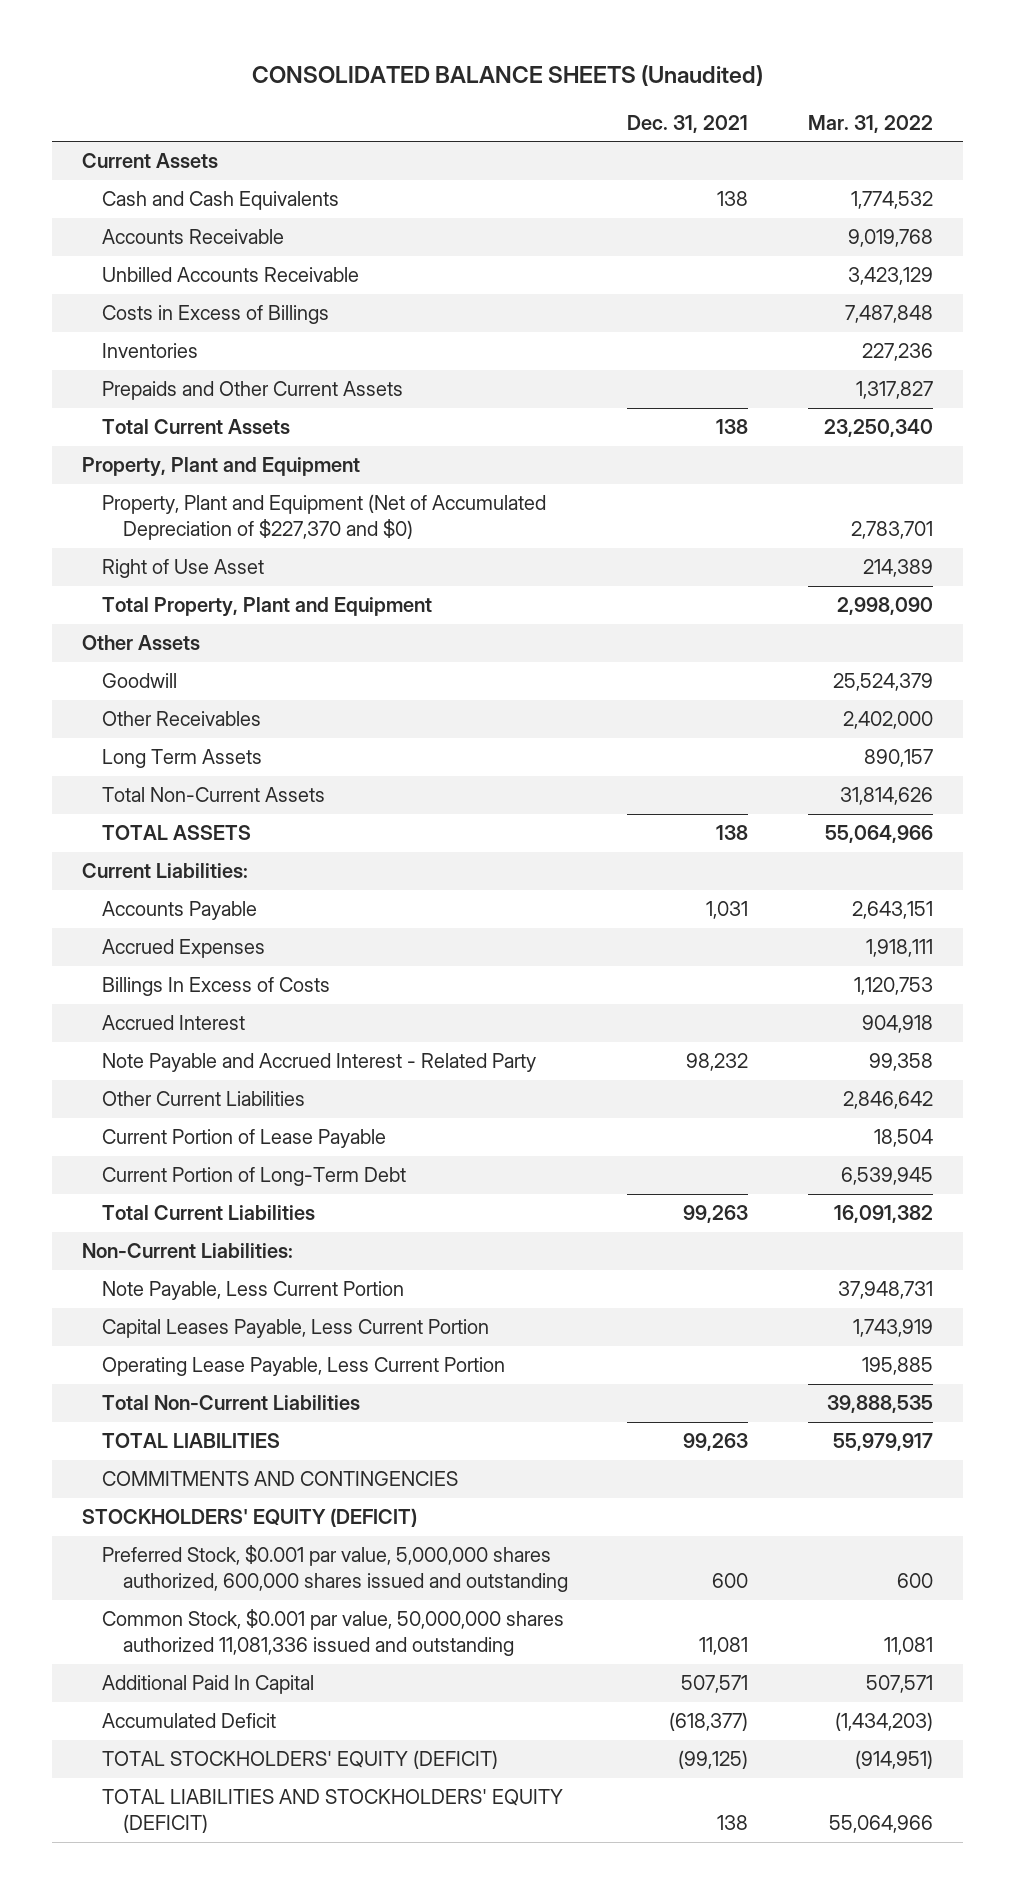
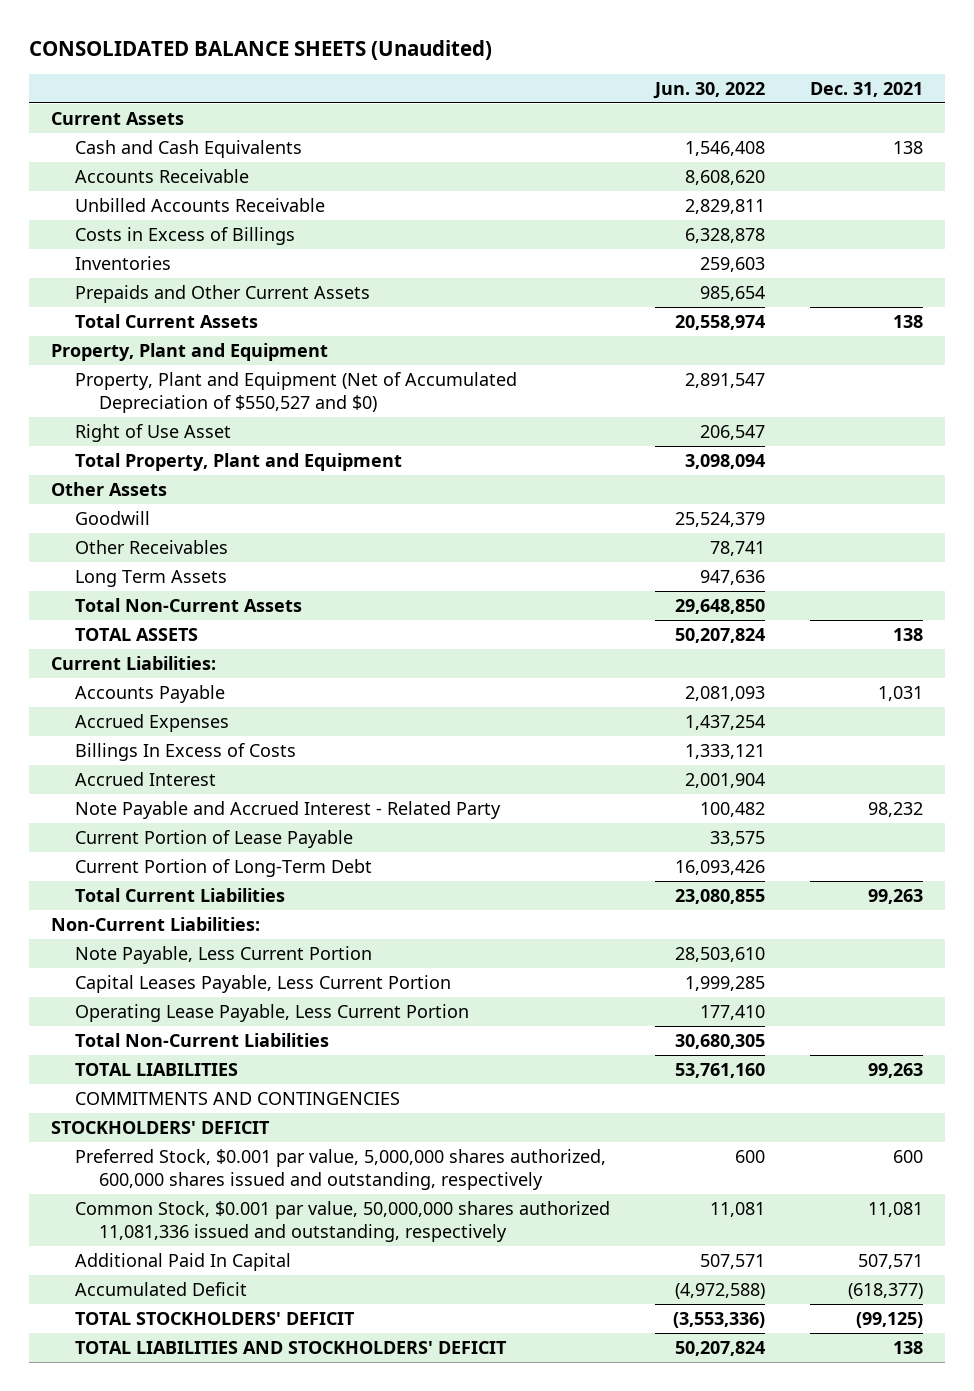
[808,114,934,133] Mar. 31, 2022 -> none
none -> [653,81,766,99] Jun. 30, 2022
[102,494,547,540] Property, Plant and Equipment (Net of Accumulated Depreciation of $227,370 and $0) -> [75,371,518,413] Property, Plant and Equipment (Net of Accumulated Depreciation of $550,527 and $0)
[102,1091,306,1107] Other Current Liabilities -> none
[82,1508,418,1528] STOCKHOLDERS' EQUITY (DEFICIT) -> [50,1120,270,1134] STOCKHOLDERS' DEFICIT
[102,1545,568,1592] Preferred Stock, $0.001 par value, 5,000,000 shares authorized, 600,000 shares issued and outstanding -> [75,1148,607,1190] Preferred Stock, $0.001 par value, 5,000,000 shares authorized, 600,000 shares issued and outstanding, respectively
[102,1609,565,1656] Common Stock, $0.001 par value, 50,000,000 shares authorized 11,081,336 issued and outstanding -> [75,1200,611,1242] Common Stock, $0.001 par value, 50,000,000 shares authorized 11,081,336 issued and outstanding, respectively
[102,1750,499,1770] TOTAL STOCKHOLDERS' EQUITY (DEFICIT) -> [75,1311,356,1325] TOTAL STOCKHOLDERS' DEFICIT
[102,1789,564,1833] TOTAL LIABILITIES AND STOCKHOLDERS' EQUITY (DEFICIT) -> [75,1340,508,1354] TOTAL LIABILITIES AND STOCKHOLDERS' DEFICIT

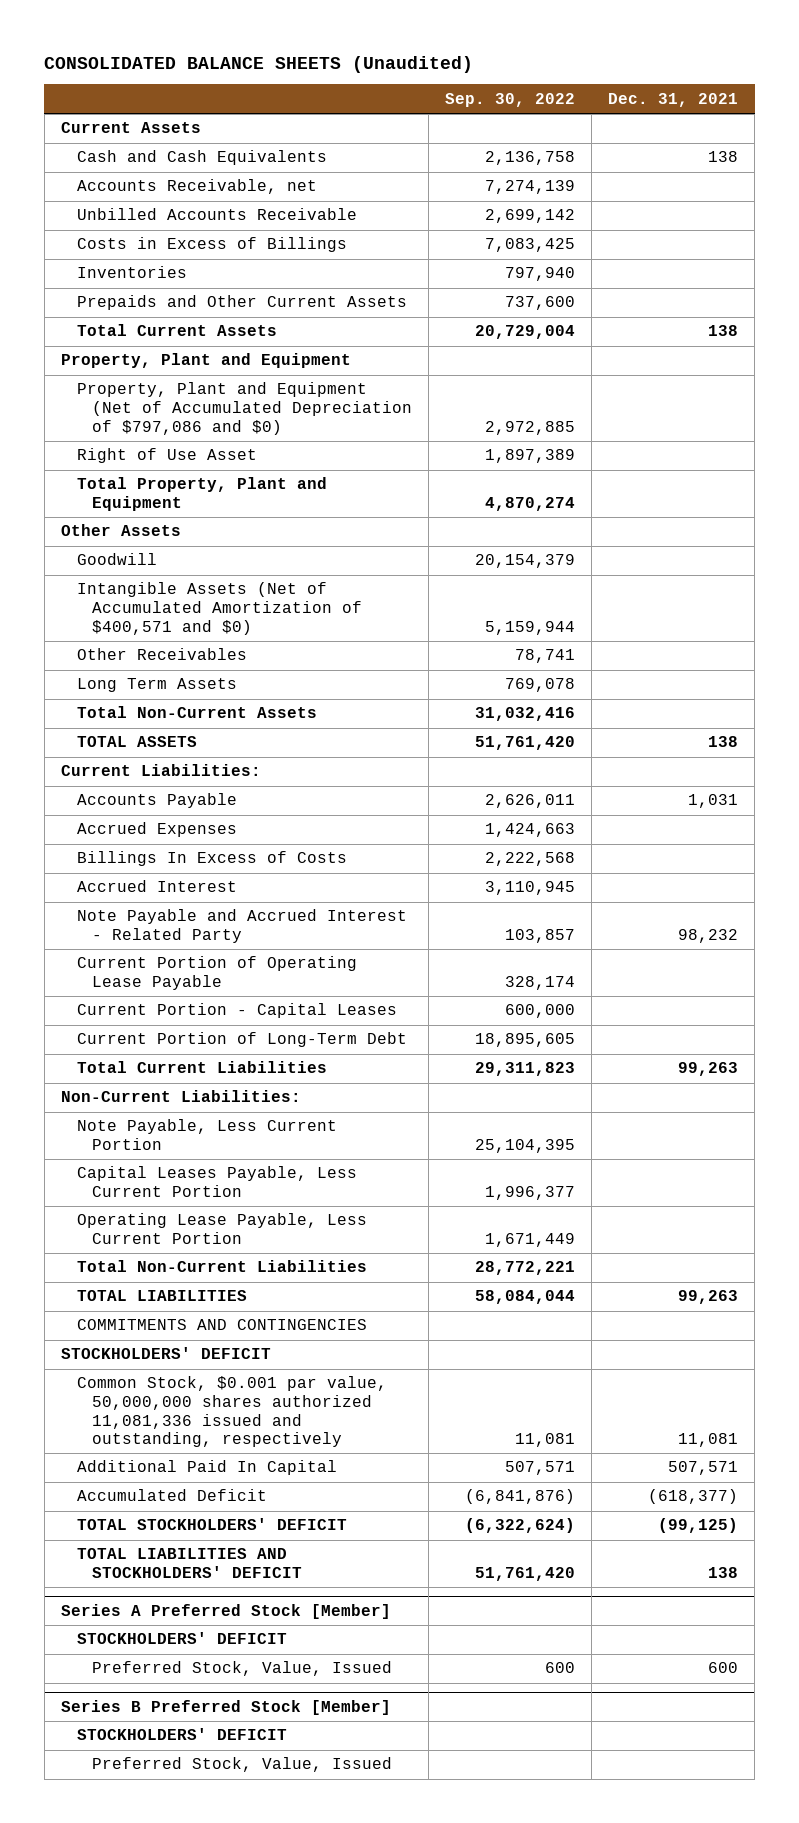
[653,81,766,99] Jun. 30, 2022 -> none
none -> [445,92,576,107] Sep. 30, 2022
[75,168,250,183] Accounts Receivable -> [76,179,317,195] Accounts Receivable, net
[75,371,518,413] Property, Plant and Equipment (Net of Accumulated Depreciation of $550,527 and $0) -> [76,382,413,435] Property, Plant and Equipment (Net of Accumulated Depreciation of $797,086 and $0)
none -> [76,582,363,635] Intangible Assets (Net of Accumulated Amortization of $400,571 and $0)
[75,829,354,848] Current Portion of Lease Payable -> [76,956,357,991] Current Portion of Operating Lease Payable
none -> [76,1003,397,1019] Current Portion - Capital Leases
[75,1148,607,1190] Preferred Stock, $0.001 par value, 5,000,000 shares authorized, 600,000 shares issued and outstanding, respectively -> none
none -> [60,1603,391,1619] Series A Preferred Stock [Member]
none -> [76,1632,287,1645] STOCKHOLDERS' DEFICIT
none -> [92,1661,393,1677] Preferred Stock, Value, Issued
none -> [60,1699,391,1715] Series B Preferred Stock [Member]
none -> [76,1728,287,1741] STOCKHOLDERS' DEFICIT
none -> [92,1757,393,1773] Preferred Stock, Value, Issued

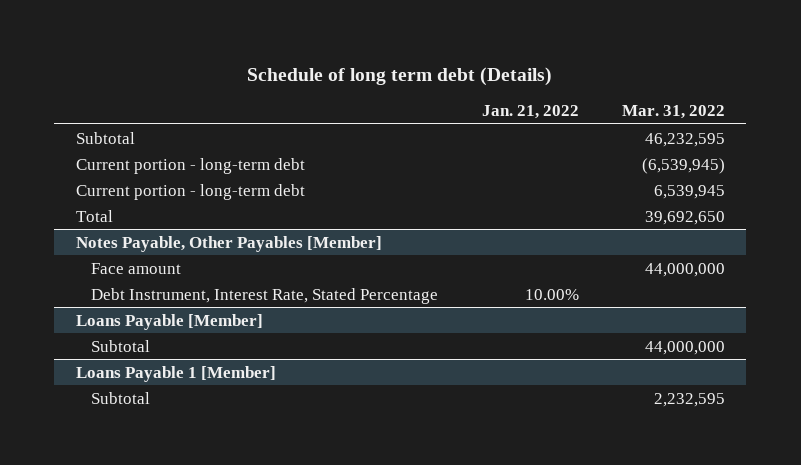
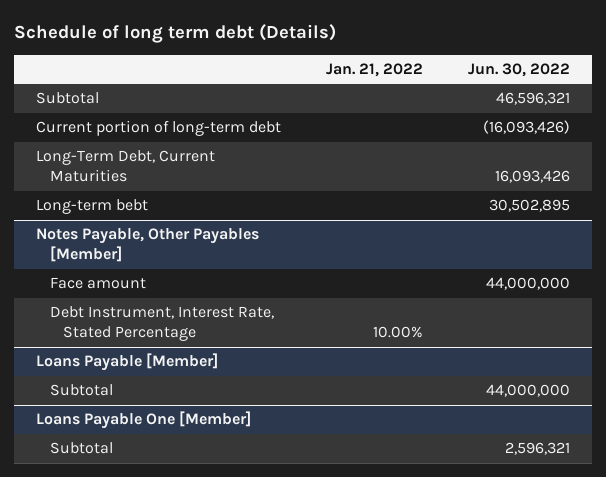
[621,105,725,120] Mar. 31, 2022 -> none
none -> [467,62,570,77] Jun. 30, 2022
[75,157,305,174] Current portion - long-term debt -> [35,120,281,137] Current portion of long-term debt
[75,183,305,200] Current portion - long-term debt -> [35,150,215,183] Long-Term Debt, Current Maturities
[75,209,113,222] Total -> [35,199,148,215] Long-term bebt
[75,365,276,382] Loans Payable 1 [Member] -> none
[91,391,151,404] Subtotal -> none
none -> [35,411,251,430] Loans Payable One [Member]
none -> [49,442,113,455] Subtotal

